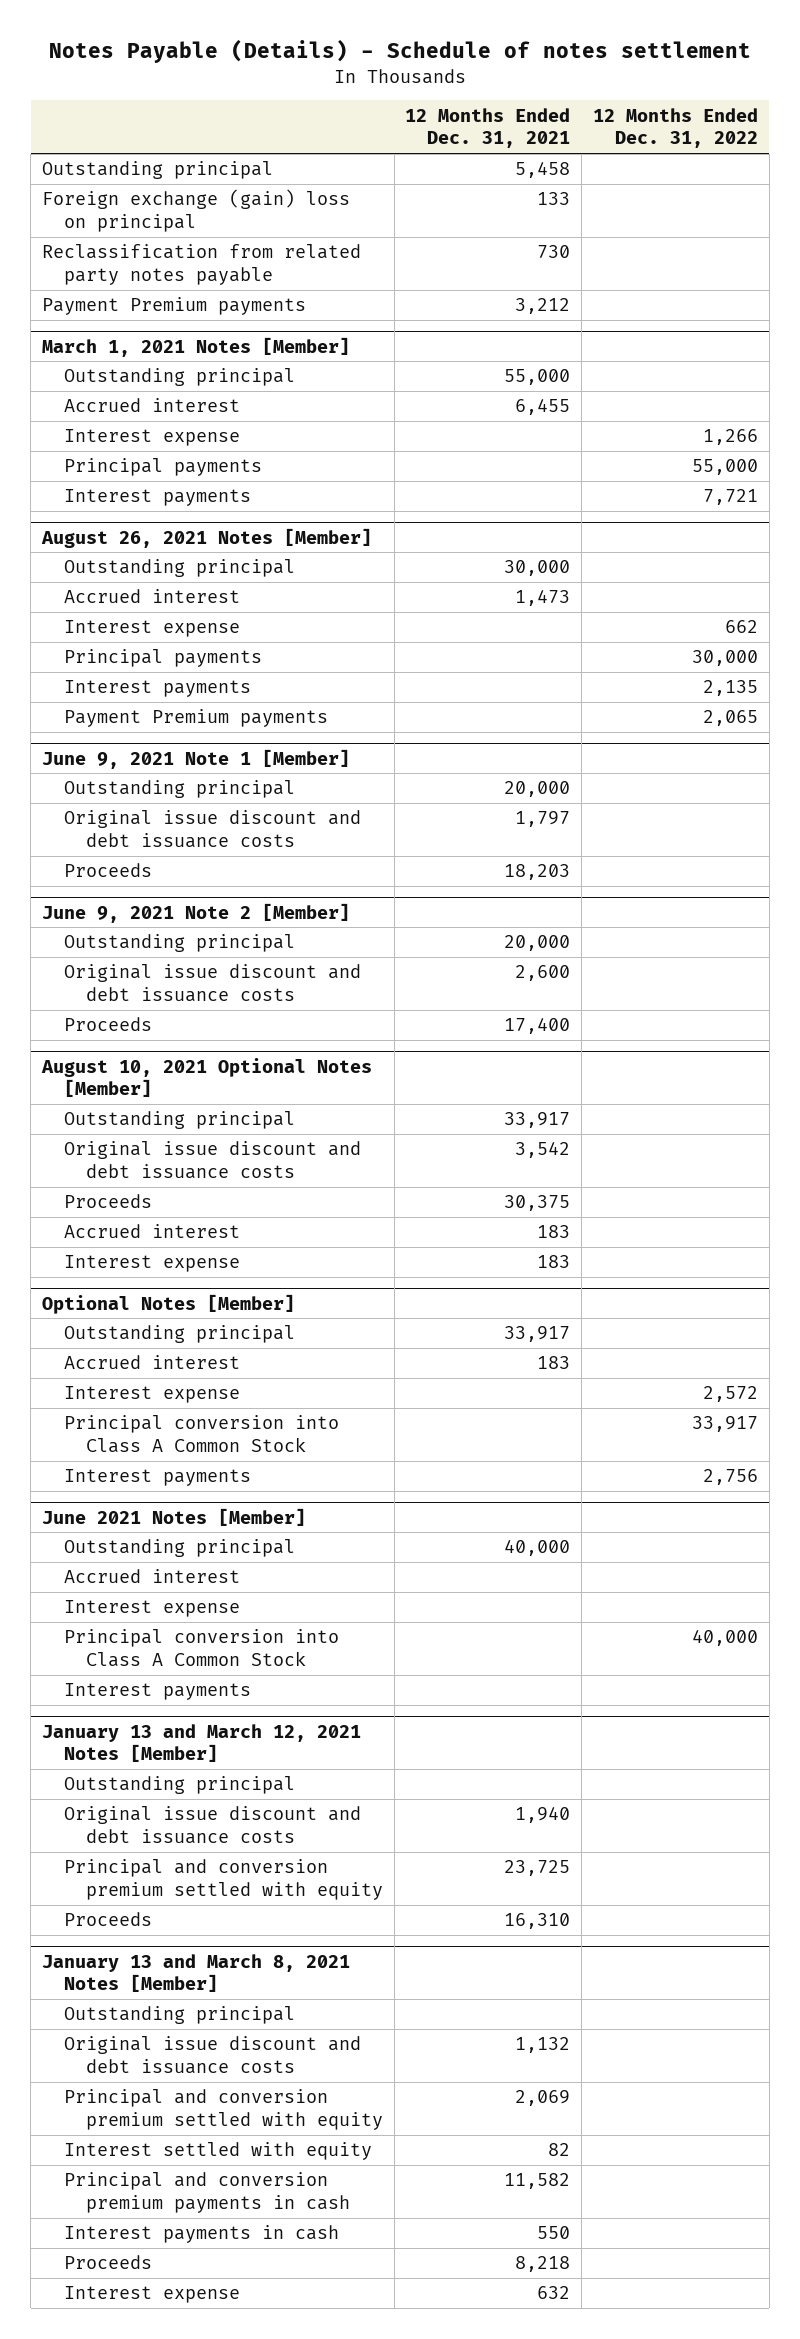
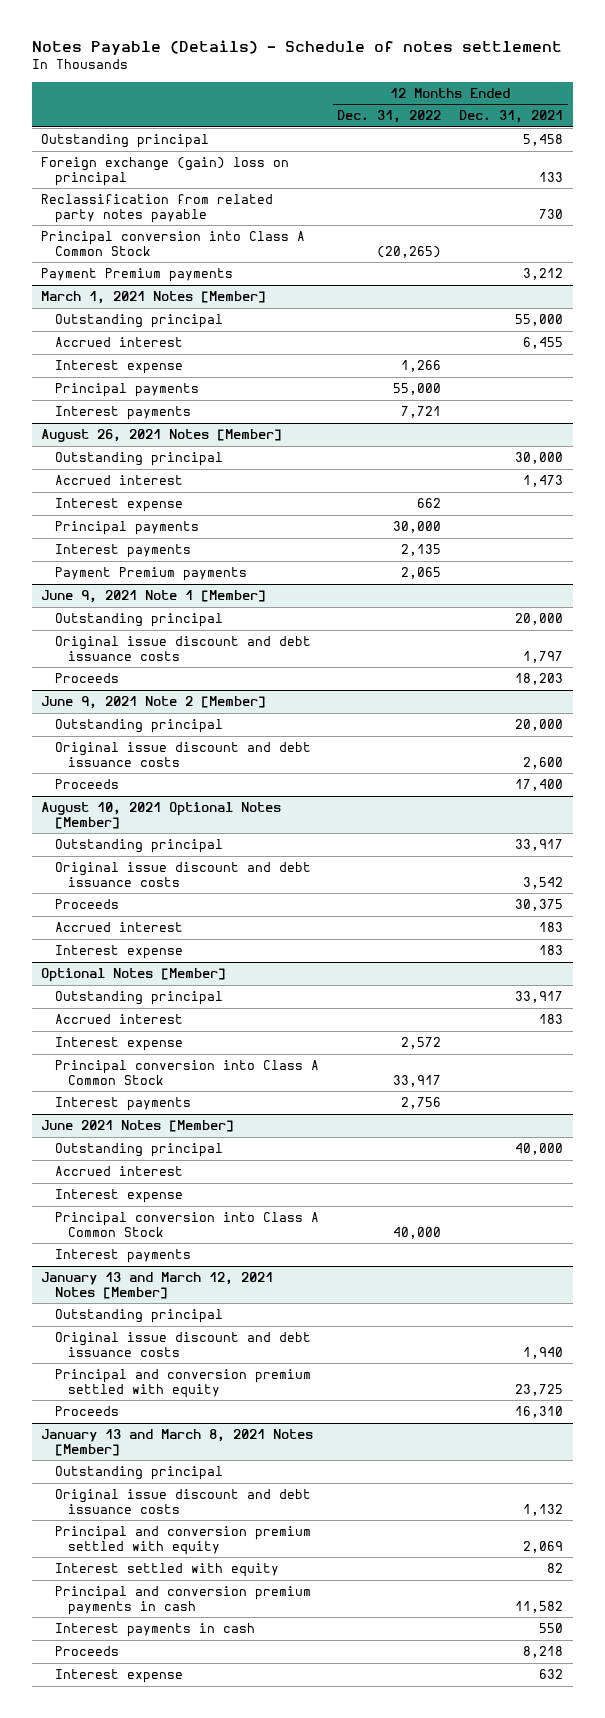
none -> [41,231,306,256] Principal conversion into Class A Common Stock

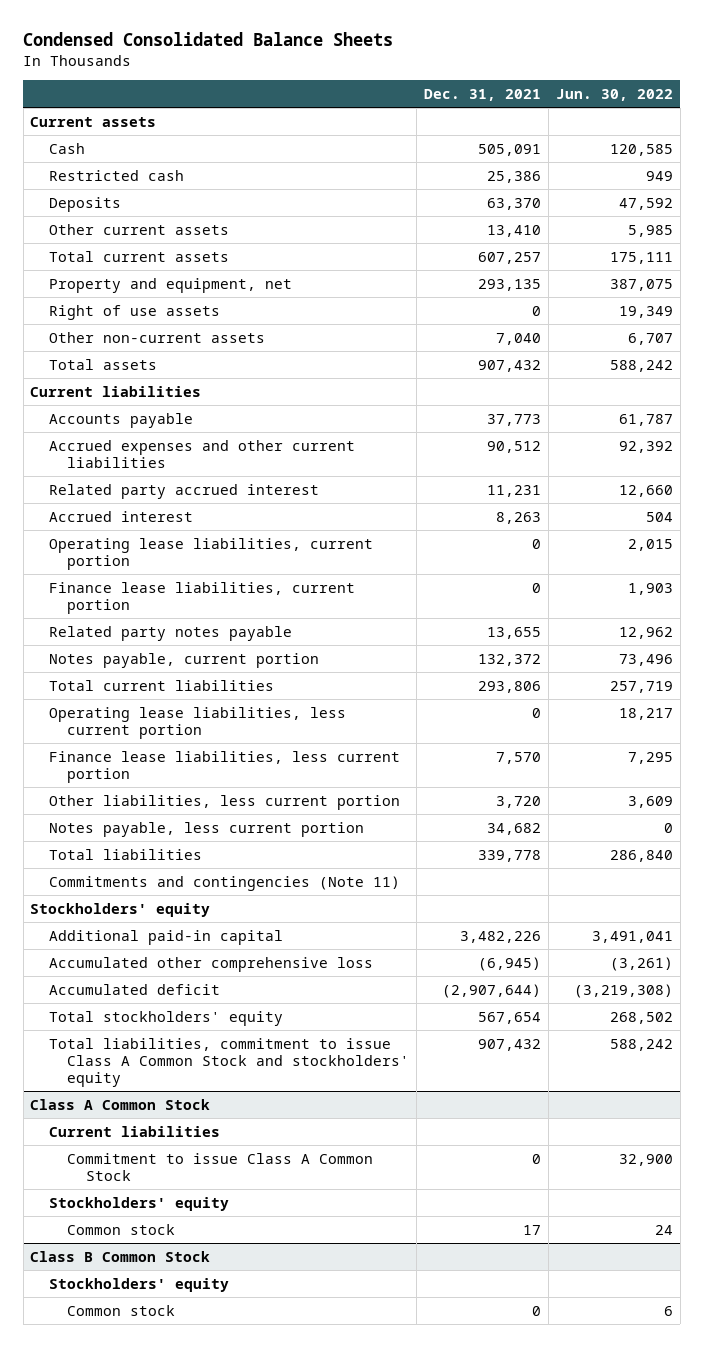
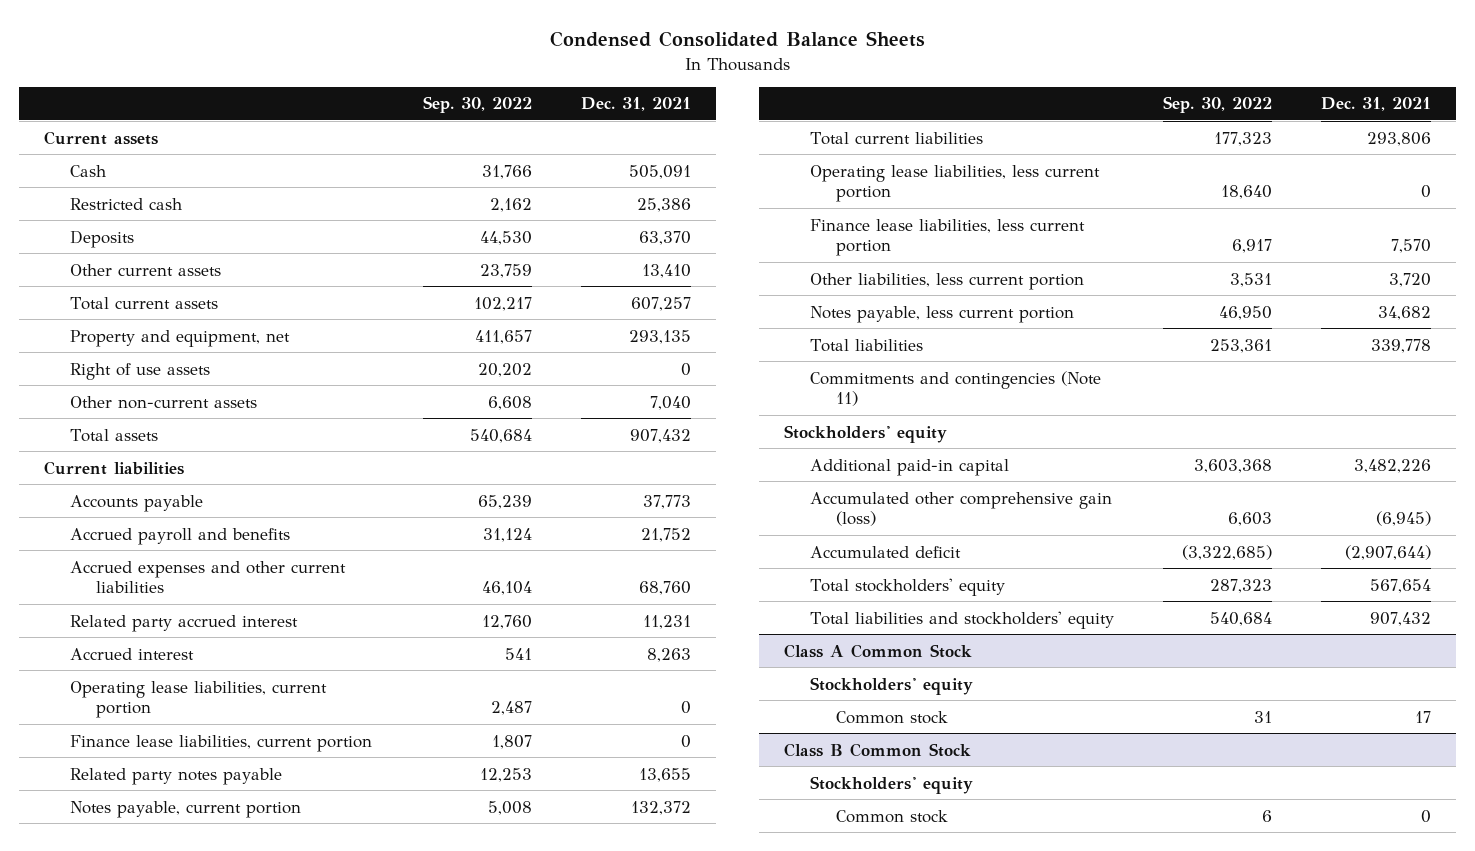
[555,88,673,101] Jun. 30, 2022 -> none
none -> [423,96,533,114] Sep. 30, 2022
none -> [70,527,291,545] Accrued payroll and benefits
[487,440,542,453] 90,512 -> [639,580,692,595] 68,760
[48,956,373,972] Accumulated other comprehensive loss -> [809,491,1112,526] Accumulated other comprehensive gain (loss)
[48,1037,410,1087] Total liabilities, commitment to issue Class A Common Stock and stockholders' equity -> [809,610,1114,629] Total liabilities and stockholders' equity
[48,1125,220,1137] Current liabilities -> none
[67,1152,374,1181] Commitment to issue Class A Common Stock -> none

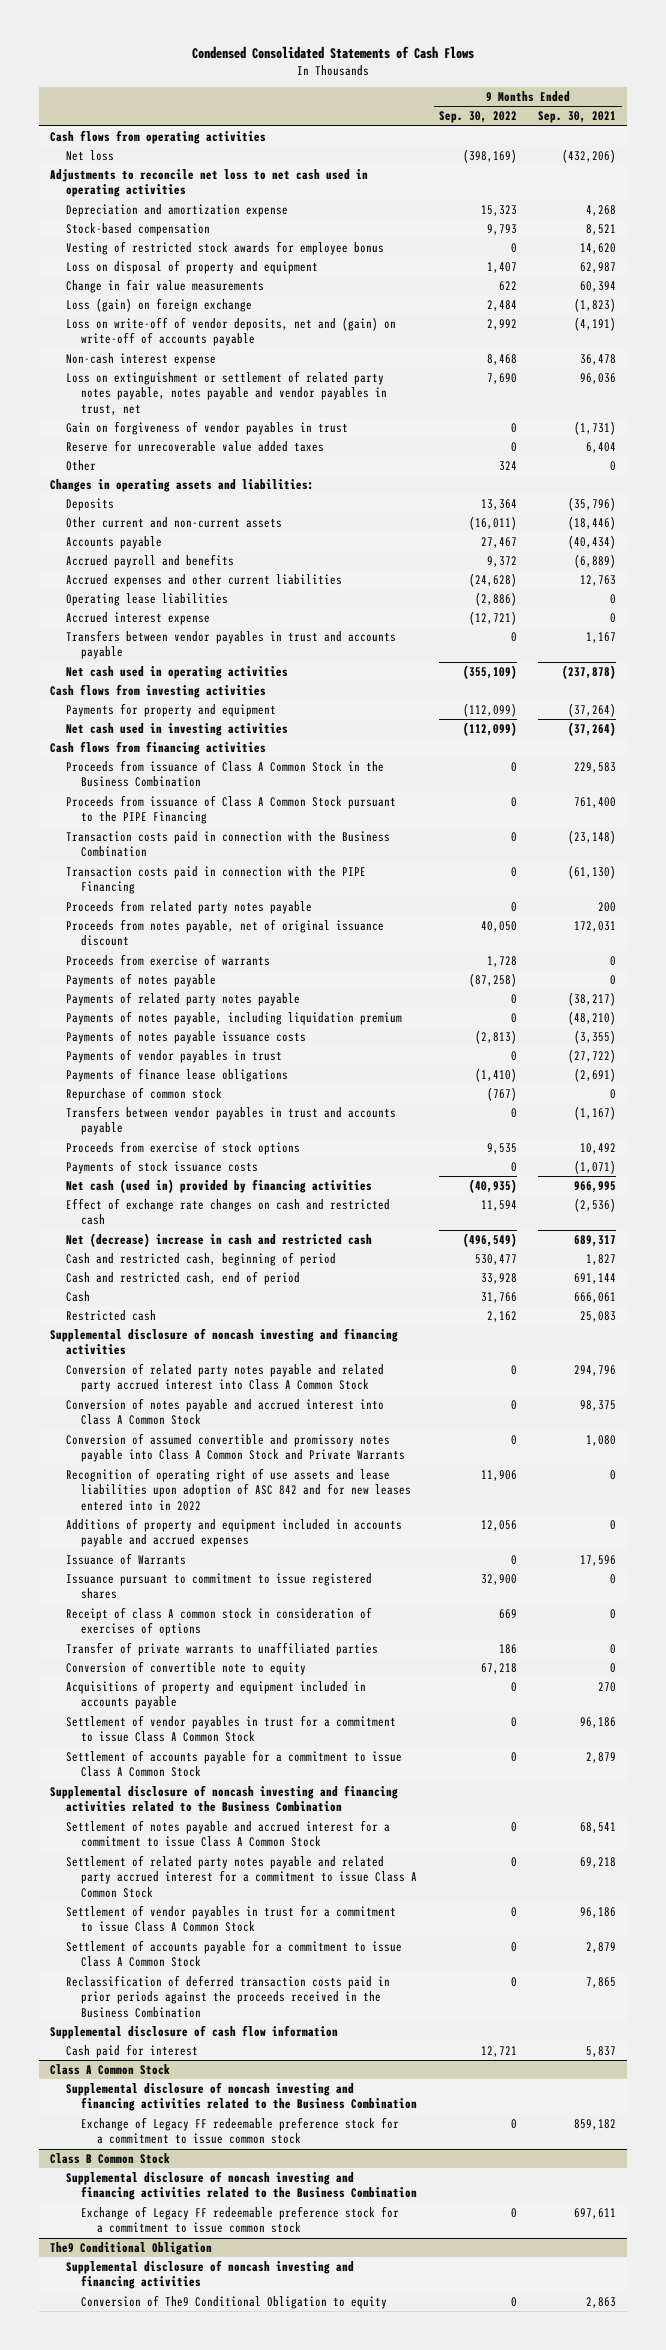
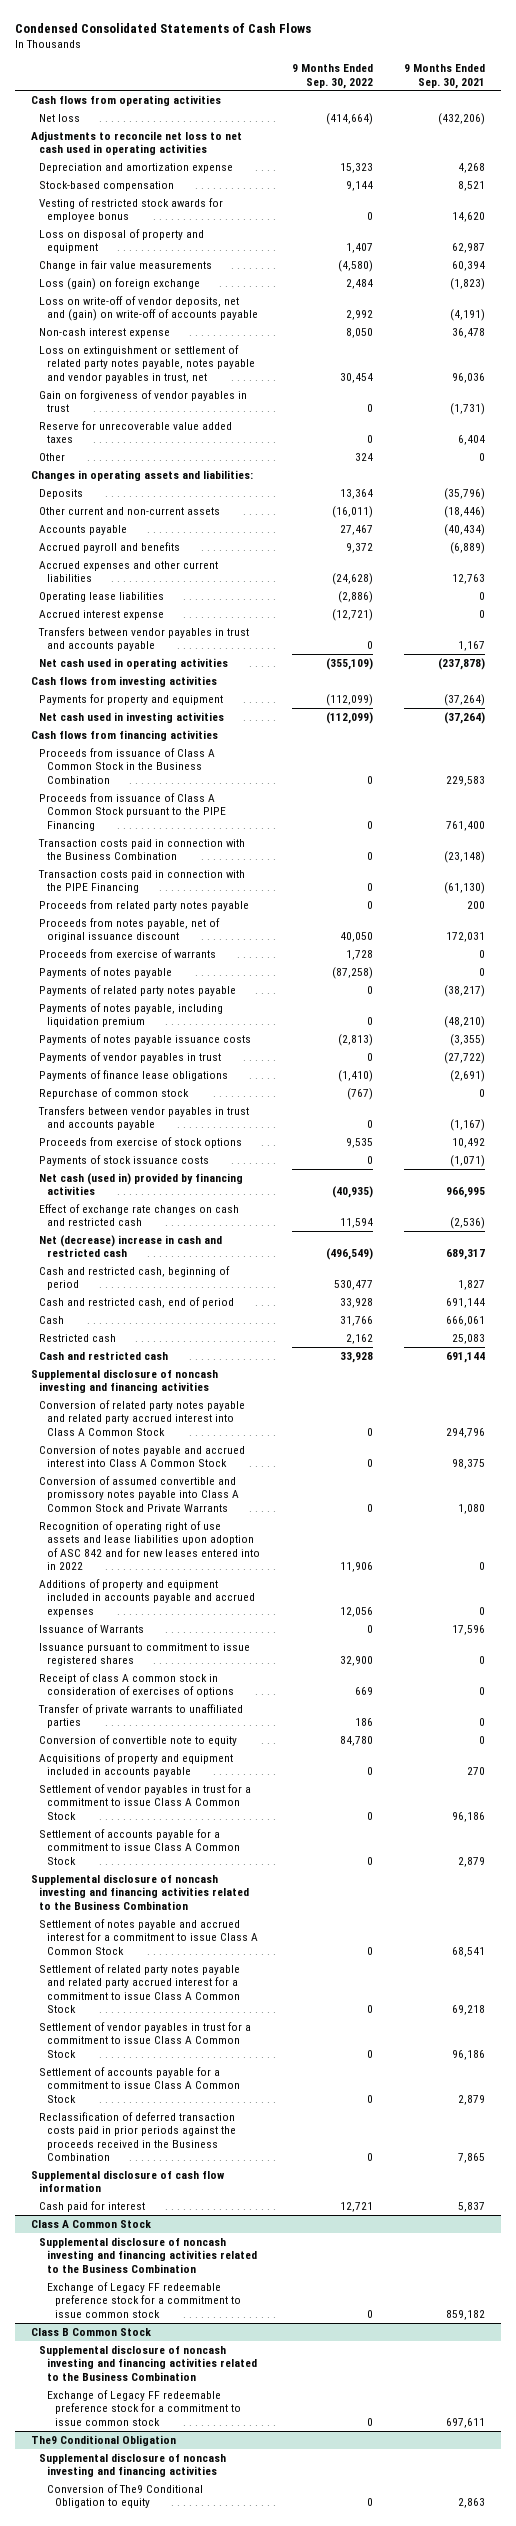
[462,148,517,163] (398,169) -> [325,112,373,125] (414,664)
[486,223,517,235] 9,793 -> [345,180,373,191] 9,144
[498,280,517,291] 622 -> [337,259,373,272] (4,580)
[486,353,517,365] 8,468 -> [345,327,373,338] 8,050
[486,372,517,384] 7,690 -> [339,372,373,383] 30,454
none -> [39,1350,169,1360] Cash and restricted cash
[480,1662,517,1674] 67,218 -> [339,1735,373,1746] 84,780

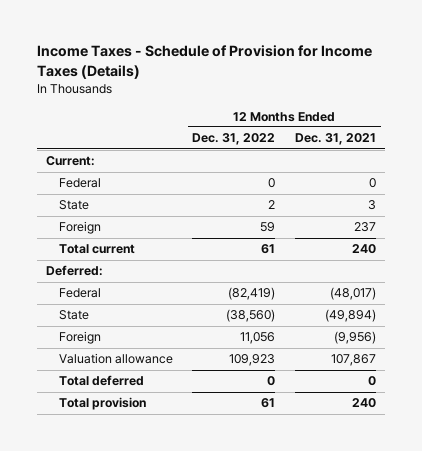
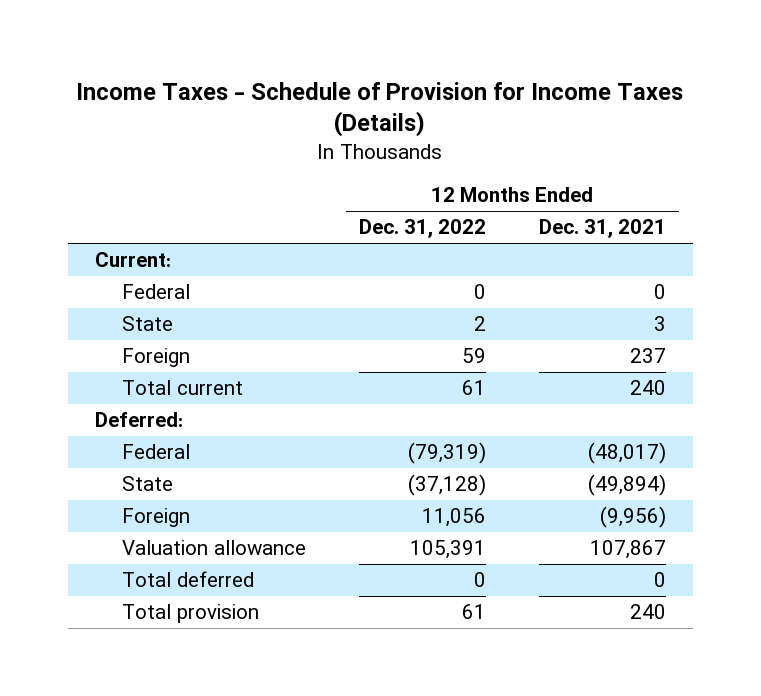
[228,287,276,301] (82,419) -> [407,442,486,465] (79,319)
[226,309,276,323] (38,560) -> [407,474,486,497] (37,128)
[229,354,276,367] 109,923 -> [409,540,486,560] 105,391

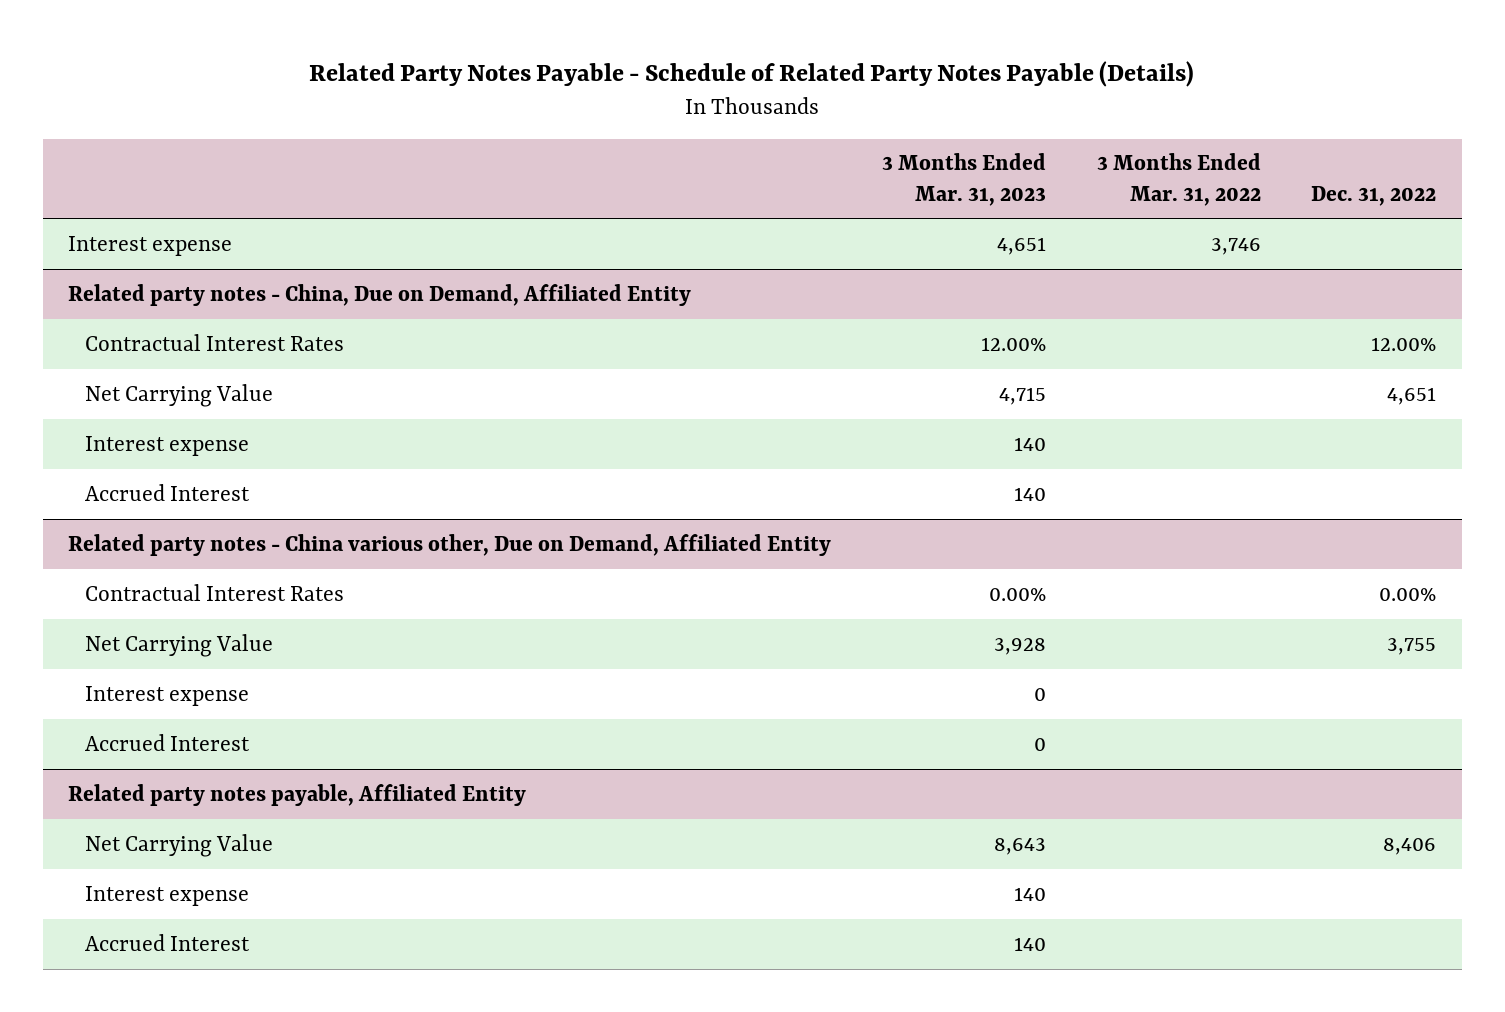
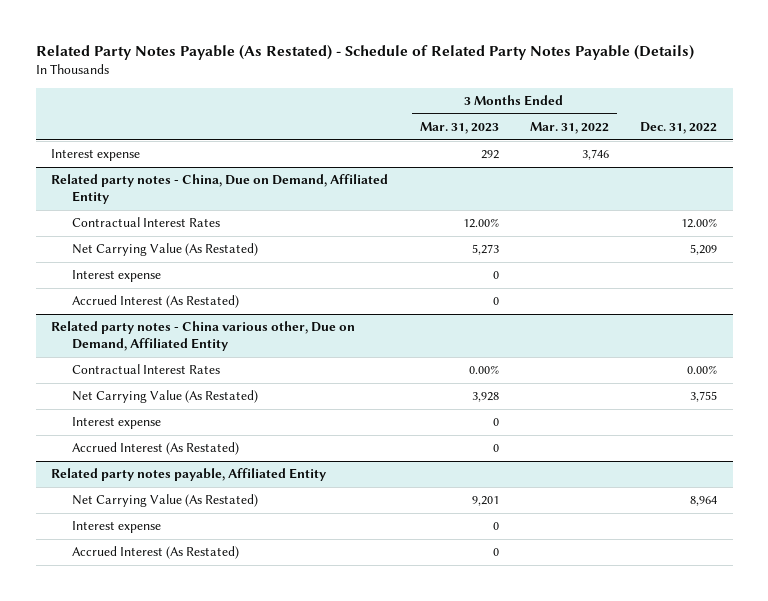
[309,60,1195,87] Related Party Notes Payable - Schedule of Related Party Notes Payable (Details) -> [35,45,694,61] Related Party Notes Payable (As Restated) - Schedule of Related Party Notes Payable (Details)
[996,236,1046,255] 4,651 -> [480,150,499,160] 292
[85,383,274,407] Net Carrying Value -> [72,243,259,257] Net Carrying Value (As Restated)
[998,386,1046,405] 4,715 -> [471,244,499,256] 5,273
[1387,386,1437,405] 4,651 -> [690,244,718,256] 5,209
[1013,436,1046,451] 140 -> [492,271,499,280] 0
[85,483,251,501] Accrued Interest -> [72,295,240,309] Accrued Interest (As Restated)
[1013,486,1046,501] 140 -> [492,297,499,306] 0
[85,633,274,657] Net Carrying Value -> [72,390,259,404] Net Carrying Value (As Restated)
[85,733,251,751] Accrued Interest -> [72,442,240,456] Accrued Interest (As Restated)
[85,833,274,857] Net Carrying Value -> [72,494,259,508] Net Carrying Value (As Restated)
[993,837,1046,855] 8,643 -> [471,496,499,507] 9,201
[1383,837,1437,855] 8,406 -> [690,496,718,507] 8,964
[1013,886,1046,901] 140 -> [492,522,499,531] 0
[85,933,251,951] Accrued Interest -> [72,546,240,560] Accrued Interest (As Restated)
[1013,936,1046,951] 140 -> [492,548,499,557] 0

